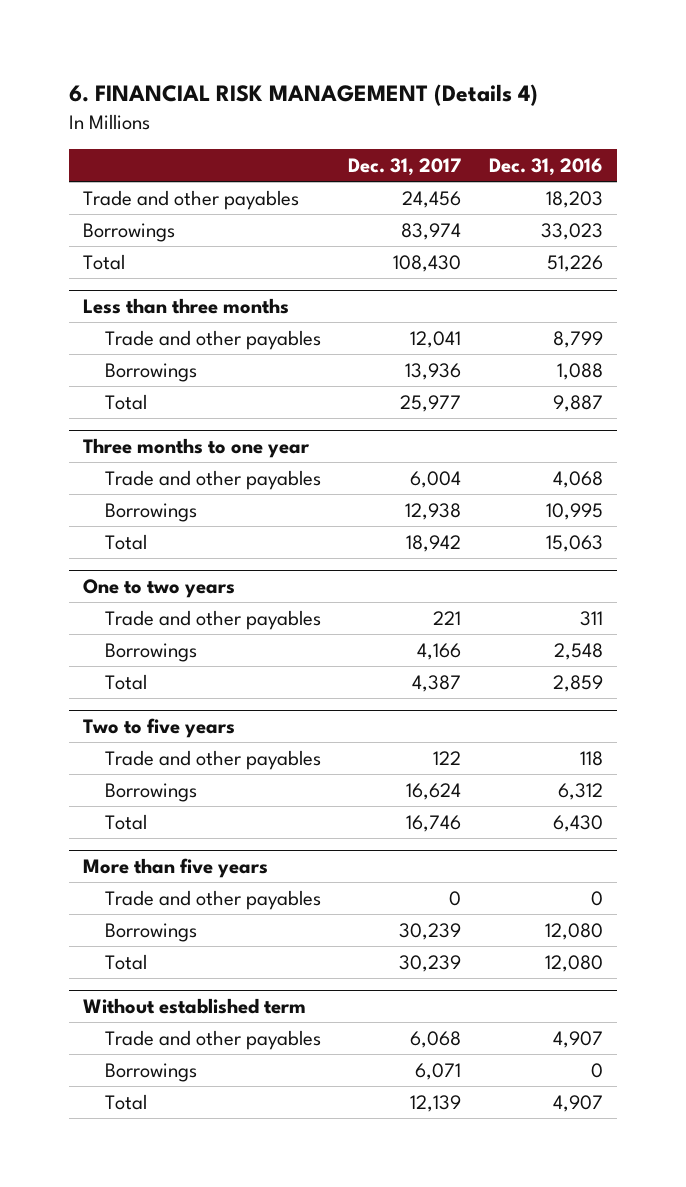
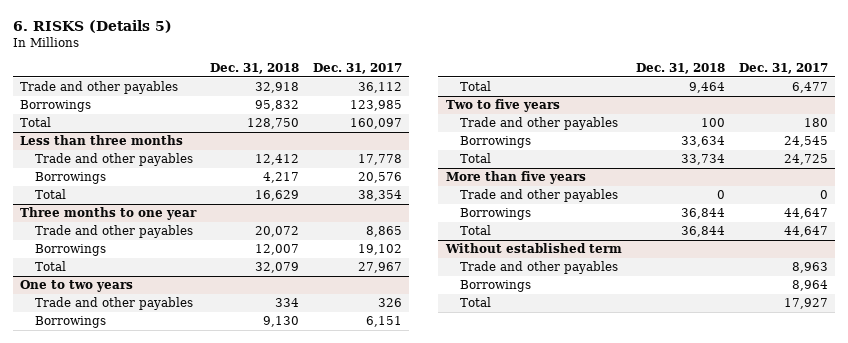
[69,84,539,107] 6. FINANCIAL RISK MANAGEMENT (Details 4) -> [13,20,173,34] 6. RISKS (Details 5)
[488,158,603,177] Dec. 31, 2016 -> none
none -> [210,63,300,75] Dec. 31, 2018
[402,190,462,208] 24,456 -> [358,82,403,94] 36,112
[401,222,462,240] 83,974 -> [350,100,403,112] 123,985
[393,254,462,272] 108,430 -> [350,118,403,130] 160,097
[410,330,462,348] 12,041 -> [358,154,403,166] 17,778
[405,362,462,380] 13,936 -> [358,172,403,184] 20,576
[400,394,462,412] 25,977 -> [358,190,403,202] 38,354
[410,470,462,488] 6,004 -> [366,226,403,238] 8,865
[405,502,462,520] 12,938 -> [358,244,403,256] 19,102
[406,534,462,552] 18,942 -> [358,262,403,274] 27,967
[433,610,462,625] 221 -> [378,298,403,308] 326
[417,642,462,660] 4,166 -> [366,316,403,328] 6,151
[412,674,462,692] 4,387 -> [791,82,828,94] 6,477
[433,750,462,765] 122 -> [803,118,828,128] 180
[406,782,462,800] 16,624 -> [783,136,828,148] 24,545
[406,814,462,832] 16,746 -> [783,154,828,166] 24,725
[399,922,462,940] 30,239 -> [783,208,828,220] 44,647
[399,954,462,972] 30,239 -> [783,226,828,238] 44,647
[410,1030,462,1048] 6,068 -> [791,262,828,274] 8,963
[415,1062,462,1080] 6,071 -> [791,280,828,292] 8,964
[410,1094,462,1112] 12,139 -> [783,298,828,310] 17,927

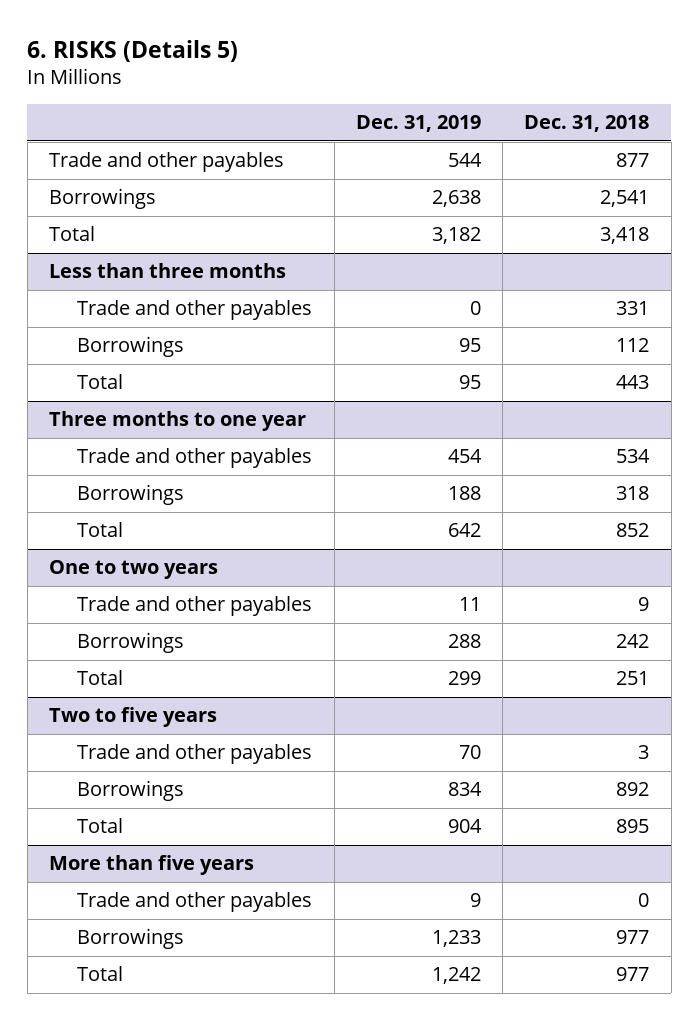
[313,63,403,75] Dec. 31, 2017 -> none
none -> [355,115,481,133] Dec. 31, 2019
[255,82,300,94] 32,918 -> [616,153,650,168] 877
[255,100,300,112] 95,832 -> [600,190,650,208] 2,541
[247,118,300,130] 128,750 -> [600,227,650,245] 3,418
[255,154,300,166] 12,412 -> [616,301,650,316] 331
[263,172,300,184] 4,217 -> [616,338,650,353] 112
[255,190,300,202] 16,629 -> [616,375,650,390] 443
[255,226,300,238] 20,072 -> [616,449,651,464] 534
[255,244,300,256] 12,007 -> [616,486,650,501] 318
[255,262,300,274] 32,079 -> [616,523,650,538] 852
[275,298,300,308] 334 -> [638,597,650,612] 9
[263,316,300,328] 9,130 -> [616,634,650,649] 242
[688,82,725,94] 9,464 -> [616,671,650,686] 251
[700,118,725,128] 100 -> [638,745,650,760] 3
[680,136,725,148] 33,634 -> [616,782,650,797] 892
[680,154,725,166] 33,734 -> [616,819,650,834] 895
[444,243,622,254] Without established term -> none
[460,261,619,275] Trade and other payables -> none
[460,280,532,293] Borrowings -> none
[460,297,492,308] Total -> none
[680,208,725,220] 36,844 -> [616,930,650,945] 977
[680,226,725,238] 36,844 -> [616,967,650,982] 977

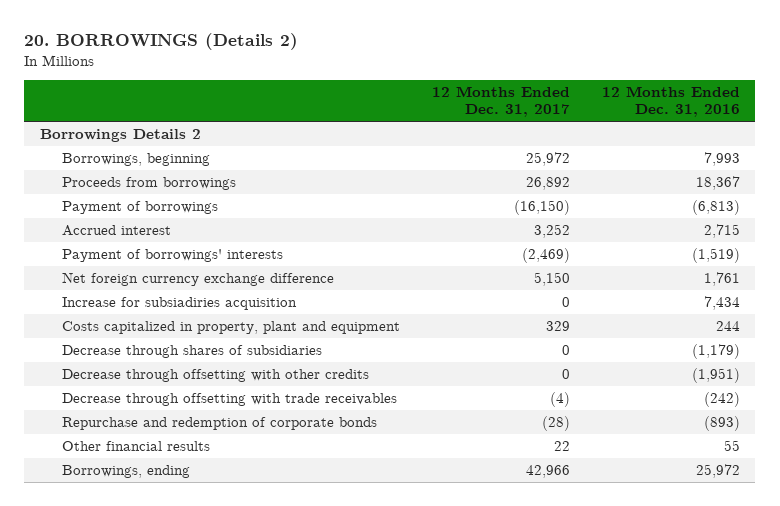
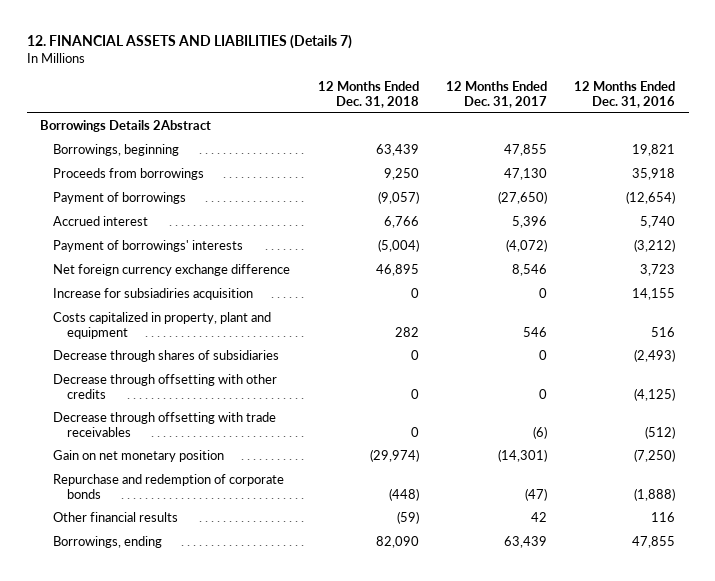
[24,33,299,51] 20. BORROWINGS (Details 2) -> [26,34,352,49] 12. FINANCIAL ASSETS AND LIABILITIES (Details 7)
none -> [317,81,419,108] 12 Months Ended Dec. 31, 2018
[39,128,201,142] Borrowings Details 2 -> [40,120,212,133] Borrowings Details 2Abstract
[525,151,570,166] 25,972 -> [503,144,547,157] 47,855
[703,151,740,166] 7,993 -> [632,144,676,157] 19,821
[525,176,570,190] 26,892 -> [503,168,547,181] 47,130
[695,175,740,190] 18,367 -> [632,168,676,181] 35,918
[513,199,570,215] (16,150) -> [497,191,547,205] (27,650)
[691,199,740,215] (6,813) -> [626,191,676,205] (12,654)
[533,223,570,238] 3,252 -> [511,216,547,229] 5,396
[703,223,740,238] 2,715 -> [640,216,676,229] 5,740
[521,247,570,263] (2,469) -> [505,239,547,253] (4,072)
[691,247,740,263] (1,519) -> [634,239,676,253] (3,212)
[533,271,570,286] 5,150 -> [511,264,547,277] 8,546
[703,271,740,286] 1,761 -> [640,264,676,277] 3,723
[703,295,740,310] 7,434 -> [632,288,676,301] 14,155
[545,320,570,331] 329 -> [522,326,547,337] 546
[715,320,740,331] 244 -> [651,326,676,337] 516
[691,343,740,359] (1,179) -> [634,349,676,363] (2,493)
[691,367,740,383] (1,951) -> [634,387,676,401] (4,125)
[549,391,570,407] (4) -> [532,425,547,439] (6)
[703,391,740,407] (242) -> [645,425,676,439] (512)
none -> [53,450,225,463] Gain on net monetary position
[541,415,570,431] (28) -> [524,487,547,501] (47)
[703,415,740,431] (893) -> [634,487,676,501] (1,888)
[553,440,570,451] 22 -> [530,512,547,523] 42
[723,439,740,451] 55 -> [651,512,676,523] 116
[525,464,570,478] 42,966 -> [503,536,547,549] 63,439
[695,463,740,478] 25,972 -> [632,536,676,549] 47,855

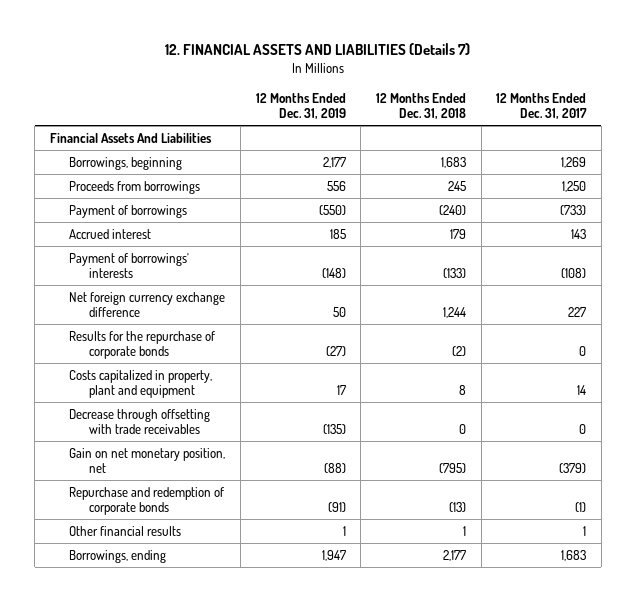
[574,81,676,108] 12 Months Ended Dec. 31, 2016 -> none
none -> [255,92,346,120] 12 Months Ended Dec. 31, 2019
[40,120,212,133] Borrowings Details 2Abstract -> none
[53,288,254,301] Increase for subsiadiries acquisition -> none
[53,350,280,363] Decrease through shares of subsidiaries -> none
[53,374,278,399] Decrease through offsetting with other credits -> none
none -> [49,132,212,143] Financial Assets And Liabilities
[375,144,419,157] 63,439 -> [440,156,466,168] 1,683
[503,144,547,157] 47,855 -> [561,156,587,168] 1,269
[383,168,419,181] 9,250 -> [447,180,466,191] 245
[503,168,547,181] 47,130 -> [562,180,587,192] 1,250
[377,191,419,205] (9,057) -> [438,204,466,215] (240)
[497,191,547,205] (27,650) -> [560,204,587,215] (733)
[383,216,419,229] 6,766 -> [449,228,466,239] 179
[511,216,547,229] 5,396 -> [571,228,587,239] 143
[377,239,419,253] (5,004) -> [442,268,466,279] (133)
[505,239,547,253] (4,072) -> [561,268,587,279] (108)
[375,264,419,277] 46,895 -> [442,307,466,319] 1,244
[511,264,547,277] 8,546 -> [568,307,587,318] 227
none -> [69,330,216,360] Results for the repurchase of corporate bonds
[394,326,419,337] 282 -> [458,385,466,396] 8
[522,326,547,337] 546 -> [577,385,587,396] 14
[532,425,547,439] (6) -> [579,424,587,435] 0
[53,450,225,463] Gain on net monetary position -> [69,447,226,474] Gain on net monetary position, net
[369,449,419,463] (29,974) -> [438,463,466,474] (795)
[497,449,547,463] (14,301) -> [559,463,587,474] (379)
[388,487,419,501] (448) -> [448,502,466,513] (13)
[524,487,547,501] (47) -> [575,502,587,513] (1)
[396,511,419,525] (59) -> [462,525,466,536] 1
[530,512,547,523] 42 -> [583,525,587,536] 1
[375,536,419,549] 82,090 -> [442,549,466,561] 2,177
[503,536,547,549] 63,439 -> [561,549,587,561] 1,683

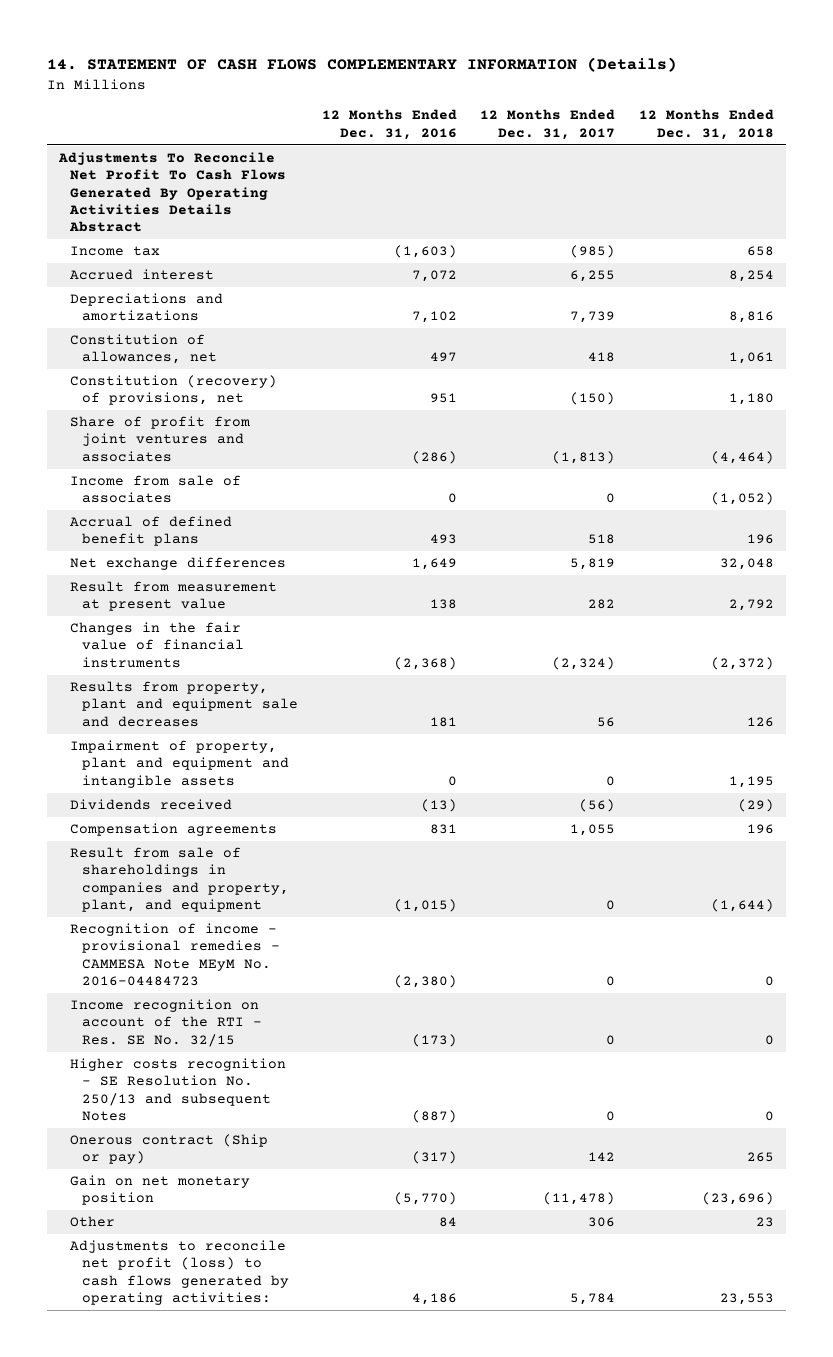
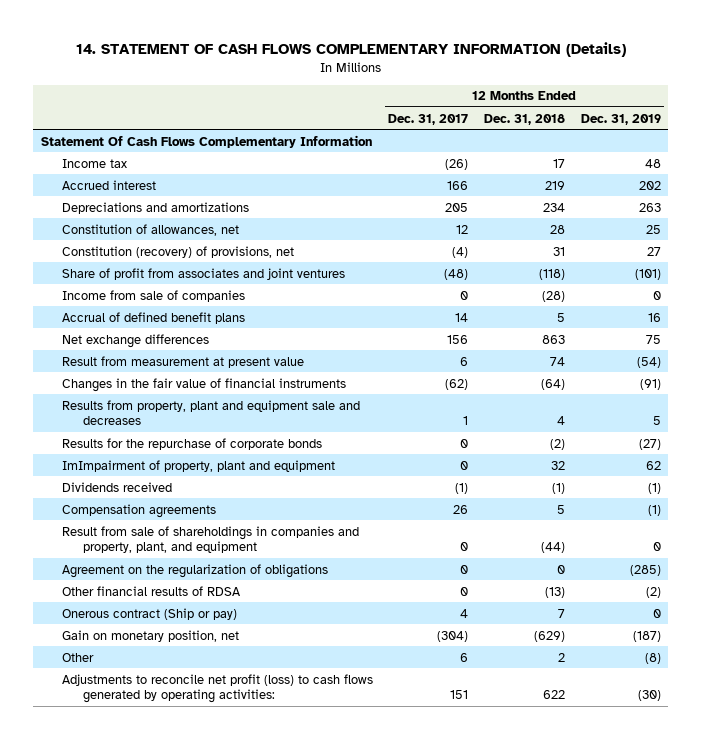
[321,109,457,140] 12 Months Ended Dec. 31, 2016 -> none
none -> [580,113,661,125] Dec. 31, 2019
[57,152,287,232] Adjustments To Reconcile Net Profit To Cash Flows Generated By Operating Activities Details Abstract -> none
[70,923,280,986] Recognition of income - provisional remedies - CAMMESA Note MEyM No. 2016-04484723 -> none
[70,999,262,1047] Income recognition on account of the RTI - Res. SE No. 32/15 -> none
[70,1058,287,1121] Higher costs recognition - SE Resolution No. 250/13 and subsequent Notes -> none
none -> [40,134,372,148] Statement Of Cash Flows Complementary Information
[570,245,616,259] (985) -> [445,158,469,170] (26)
[747,246,775,257] 658 -> [552,158,565,168] 17
[570,270,616,283] 6,255 -> [447,180,469,190] 166
[729,270,775,283] 8,254 -> [544,180,565,190] 219
[570,311,616,324] 7,739 -> [445,202,469,212] 205
[729,311,775,324] 8,816 -> [542,202,565,212] 234
[588,352,616,363] 418 -> [456,224,469,234] 12
[729,352,775,365] 1,061 -> [549,224,565,234] 28
[570,392,616,406] (150) -> [452,246,469,258] (4)
[729,393,775,406] 1,180 -> [552,246,565,256] 31
[70,416,251,462] Share of profit from joint ventures and associates -> [61,267,345,280] Share of profit from associates and joint ventures
[552,450,616,464] (1,813) -> [444,268,469,280] (48)
[711,450,775,464] (4,464) -> [538,268,565,280] (118)
[70,475,242,504] Income from sale of associates -> [61,289,245,302] Income from sale of companies
[711,492,775,506] (1,052) -> [541,290,565,302] (28)
[588,534,616,545] 518 -> [455,312,469,322] 14
[747,534,775,545] 196 -> [556,312,565,322] 5
[570,558,616,571] 5,819 -> [447,334,469,344] 156
[720,558,775,571] 32,048 -> [541,334,565,344] 863
[588,599,616,610] 282 -> [460,356,469,366] 6
[729,599,775,612] 2,792 -> [549,356,565,366] 74
[552,656,616,670] (2,324) -> [445,378,469,390] (62)
[711,656,775,670] (2,372) -> [540,378,565,390] (64)
[597,716,616,727] 56 -> [463,416,469,426] 1
[747,716,775,727] 126 -> [556,416,565,426] 4
none -> [61,437,322,450] Results for the repurchase of corporate bonds
[70,740,289,788] Impairment of property, plant and equipment and intangible assets -> [61,459,335,472] ImImpairment of property, plant and equipment
[729,775,775,788] 1,195 -> [550,460,565,470] 32
[579,799,616,813] (56) -> [455,482,469,494] (1)
[738,799,775,813] (29) -> [551,482,565,494] (1)
[570,824,616,837] 1,055 -> [453,504,469,514] 26
[747,824,775,835] 196 -> [556,504,565,514] 5
[711,898,775,912] (1,644) -> [540,542,565,554] (44)
none -> [61,563,328,578] Agreement on the regularization of obligations
none -> [61,585,241,596] Other financial results of RDSA
[588,1152,616,1162] 142 -> [460,608,469,618] 4
[747,1152,775,1163] 265 -> [557,608,565,618] 7
[70,1175,251,1206] Gain on net monetary position -> [61,629,239,642] Gain on monetary position, net
[543,1192,616,1206] (11,478) -> [437,630,469,642] (304)
[702,1192,775,1206] (23,696) -> [533,630,565,642] (629)
[588,1217,616,1228] 306 -> [460,652,469,662] 6
[756,1217,775,1228] 23 -> [557,652,565,662] 2
[570,1292,616,1305] 5,784 -> [450,690,469,700] 151
[720,1292,775,1305] 23,553 -> [542,690,565,700] 622

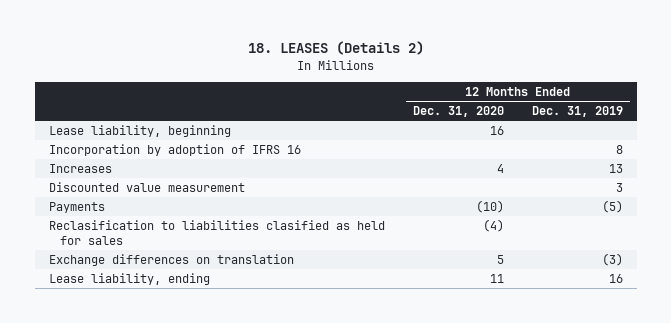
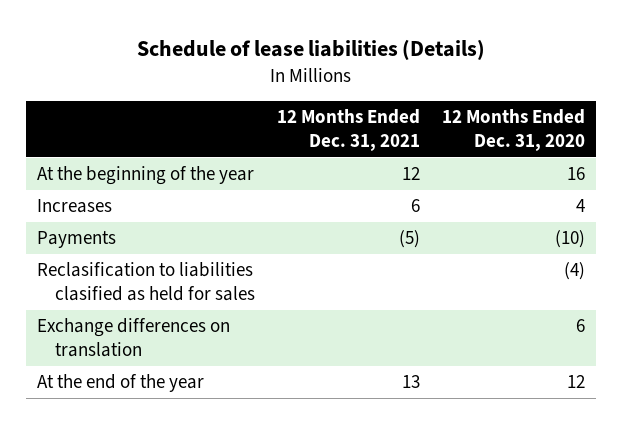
[247,41,424,56] 18. LEASES (Details 2) -> [137,38,486,60] Schedule of lease liabilities (Details)
[531,106,623,118] Dec. 31, 2019 -> none
none -> [276,109,420,152] 12 Months Ended Dec. 31, 2021
[48,144,301,157] Incorporation by adoption of IFRS 16 -> none
[48,125,231,138] Lease liability, beginning -> [37,166,255,186] At the beginning of the year
[48,182,245,193] Discounted value measurement -> none
[48,273,210,286] Lease liability, ending -> none
[496,255,504,265] 5 -> [575,319,585,333] 6
none -> [37,374,205,393] At the end of the year

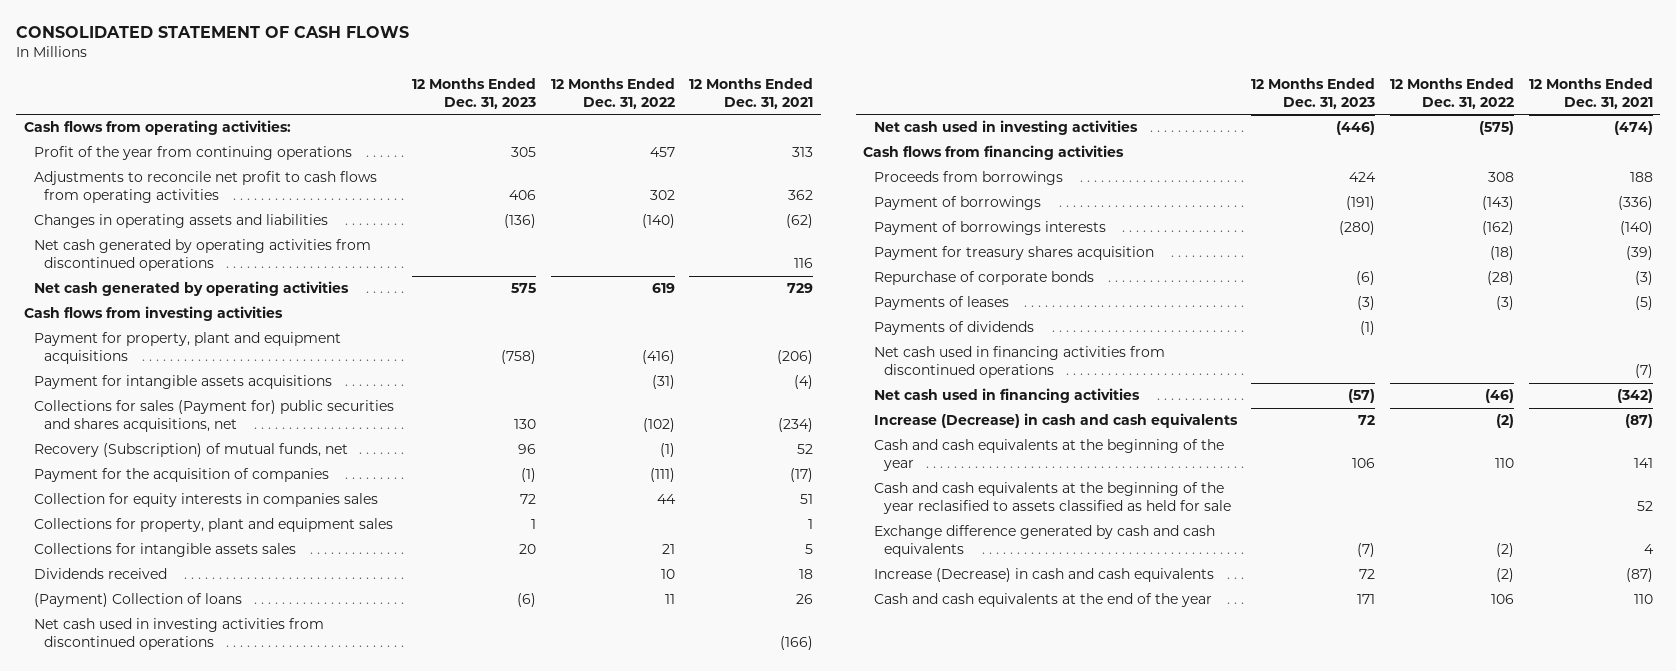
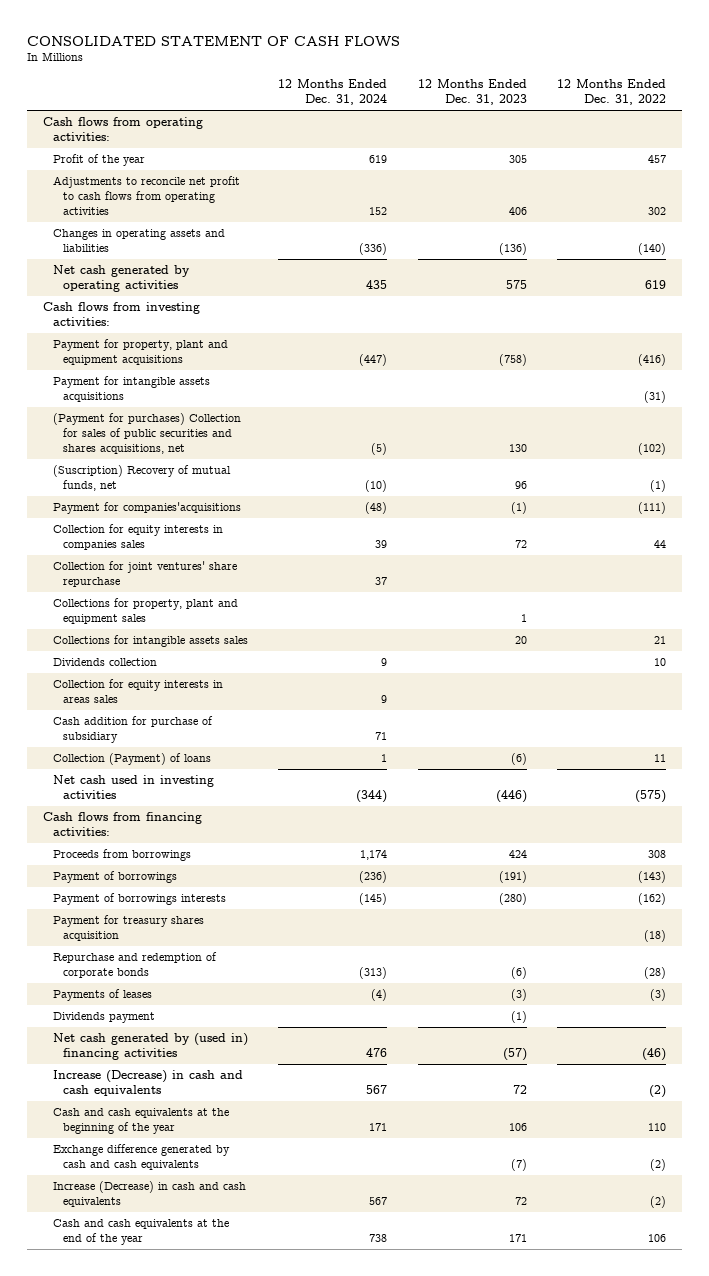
[689,77,814,109] 12 Months Ended Dec. 31, 2021 -> none
none -> [278,79,388,106] 12 Months Ended Dec. 31, 2024
[34,146,353,161] Profit of the year from continuing operations -> [52,154,145,167] Profit of the year
[34,239,372,272] Net cash generated by operating activities from discontinued operations -> none
[23,306,283,322] Cash flows from investing activities -> [42,302,200,327] Cash flows from investing activities:
[34,400,395,433] Collections for sales (Payment for) public securities and shares acquisitions, net -> [52,413,241,455] (Payment for purchases) Collection for sales of public securities and shares acquisitions, net
[34,443,349,458] Recovery (Subscription) of mutual funds, net -> [52,465,231,492] (Suscription) Recovery of mutual funds, net
[34,468,330,483] Payment for the acquisition of companies -> [52,502,241,515] Payment for companies'acquisitions
none -> [52,561,237,588] Collection for joint ventures' share repurchase
[34,618,325,651] Net cash used in investing activities from discontinued operations -> none
[34,568,168,580] Dividends received -> [52,658,157,667] Dividends collection
none -> [52,679,223,704] Collection for equity interests in areas sales
none -> [52,716,213,744] Cash addition for purchase of subsidiary
[34,593,243,608] (Payment) Collection of loans -> [52,753,211,766] Collection (Payment) of loans
[863,145,1125,161] Cash flows from financing activities -> [42,812,202,837] Cash flows from financing activities:
[873,271,1094,286] Repurchase of corporate bonds -> [52,952,217,979] Repurchase and redemption of corporate bonds
[873,346,1165,379] Net cash used in financing activities from discontinued operations -> none
[873,321,1034,336] Payments of dividends -> [52,1012,155,1024] Dividends payment
[873,388,1140,404] Net cash used in financing activities -> [52,1033,248,1061] Net cash generated by (used in) financing activities
[873,482,1231,515] Cash and cash equivalents at the beginning of the year reclasified to assets classified as held for sale -> none

